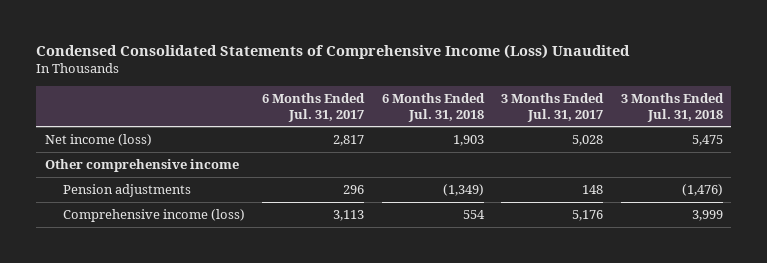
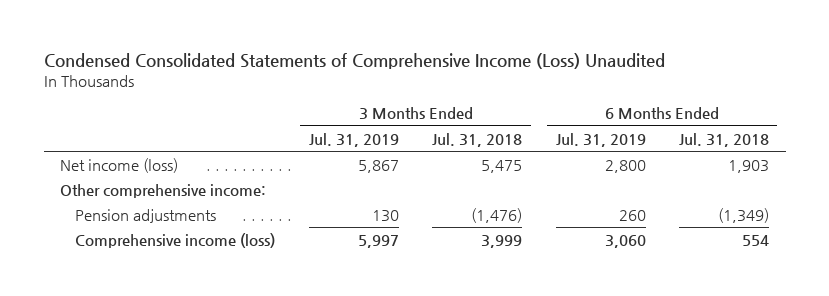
[262,93,366,122] 6 Months Ended Jul. 31, 2017 -> none
[501,93,605,122] 3 Months Ended Jul. 31, 2017 -> none
none -> [308,132,399,147] Jul. 31, 2019
none -> [555,132,646,147] Jul. 31, 2019
[44,159,239,173] Other comprehensive income -> [60,183,267,198] Other comprehensive income:

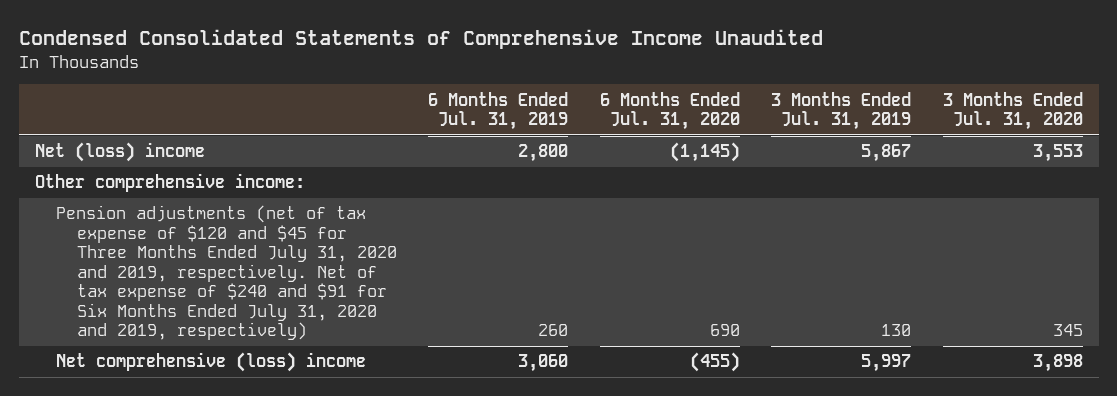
[43,53,665,70] Condensed Consolidated Statements of Comprehensive Income (Loss) Unaudited -> [18,28,823,49] Condensed Consolidated Statements of Comprehensive Income Unaudited
[432,132,523,147] Jul. 31, 2018 -> none
[678,132,769,147] Jul. 31, 2018 -> none
none -> [599,91,740,131] 6 Months Ended Jul. 31, 2020
none -> [942,91,1083,131] 3 Months Ended Jul. 31, 2020
[60,157,179,173] Net income (loss) -> [34,142,205,163] Net (loss) income
[75,208,217,223] Pension adjustments -> [55,205,397,340] Pension adjustments (net of tax expense of $120 and $45 for Three Months Ended July 31, 2020 and 2019, respectively. Net of tax expense of $240 and $91 for Six Months Ended July 31, 2020 and 2019, respectively)
[75,232,276,248] Comprehensive income (loss) -> [55,352,366,373] Net comprehensive (loss) income

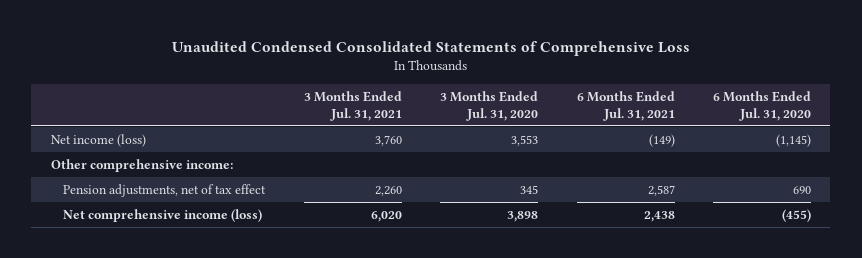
[18,28,823,49] Condensed Consolidated Statements of Comprehensive Income Unaudited -> [171,41,690,57] Unaudited Condensed Consolidated Statements of Comprehensive Loss
[428,91,569,131] 6 Months Ended Jul. 31, 2019 -> none
[771,91,912,131] 3 Months Ended Jul. 31, 2019 -> none
none -> [303,90,402,121] 3 Months Ended Jul. 31, 2021
none -> [576,90,675,121] 6 Months Ended Jul. 31, 2021
[34,142,205,163] Net (loss) income -> [50,133,146,147] Net income (loss)
[55,205,397,340] Pension adjustments (net of tax expense of $120 and $45 for Three Months Ended July 31, 2020 and 2019, respectively. Net of tax expense of $240 and $91 for Six Months Ended July 31, 2020 and 2019, respectively) -> [63,183,267,197] Pension adjustments, net of tax effect
[55,352,366,373] Net comprehensive (loss) income -> [63,208,263,222] Net comprehensive income (loss)

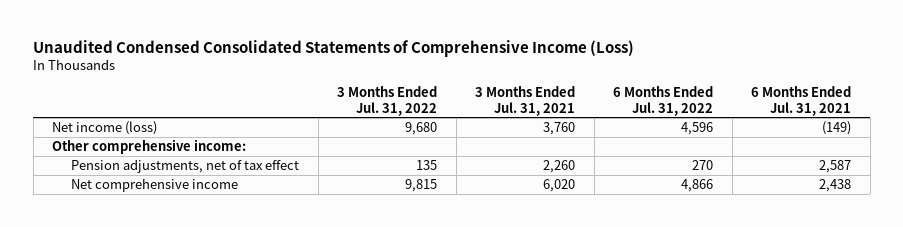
[171,41,690,57] Unaudited Condensed Consolidated Statements of Comprehensive Loss -> [33,40,635,58] Unaudited Condensed Consolidated Statements of Comprehensive Income (Loss)
[440,90,539,121] 3 Months Ended Jul. 31, 2020 -> none
[712,90,811,121] 6 Months Ended Jul. 31, 2020 -> none
none -> [337,86,438,116] 3 Months Ended Jul. 31, 2022
none -> [613,86,714,116] 6 Months Ended Jul. 31, 2022
[63,208,263,222] Net comprehensive income (loss) -> [71,178,239,193] Net comprehensive income

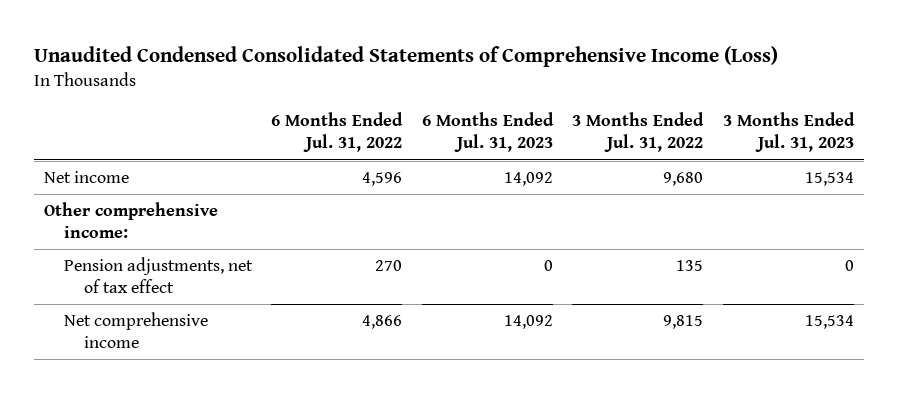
[475,86,576,116] 3 Months Ended Jul. 31, 2021 -> none
[751,86,852,116] 6 Months Ended Jul. 31, 2021 -> none
none -> [421,112,554,153] 6 Months Ended Jul. 31, 2023
none -> [722,112,855,153] 3 Months Ended Jul. 31, 2023
[52,121,158,136] Net income (loss) -> [43,171,129,184] Net income

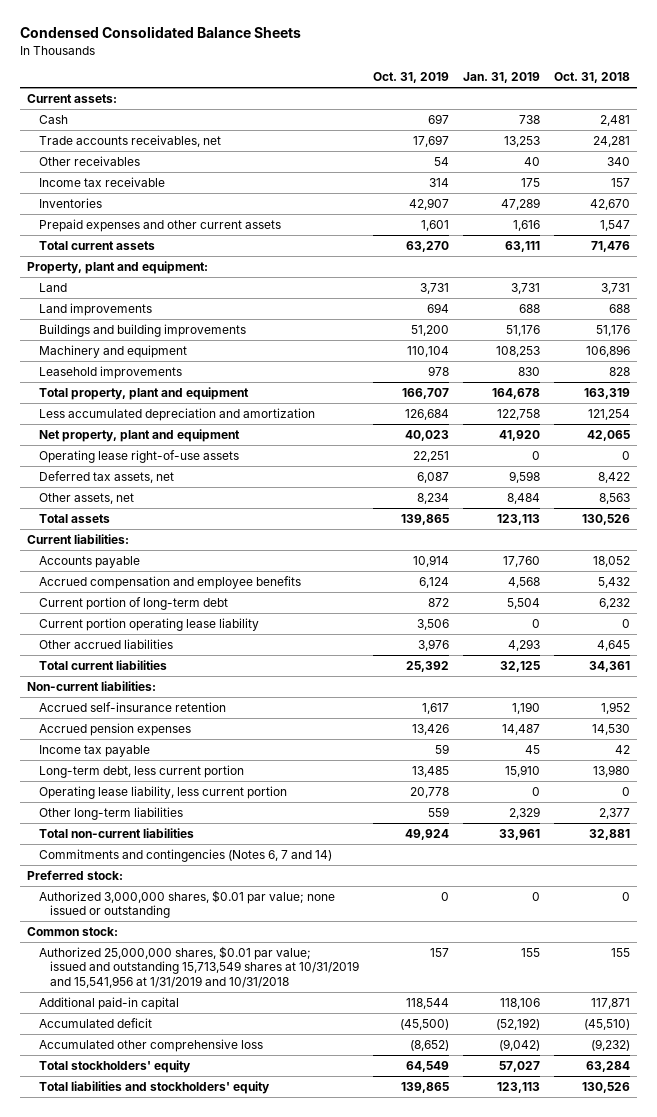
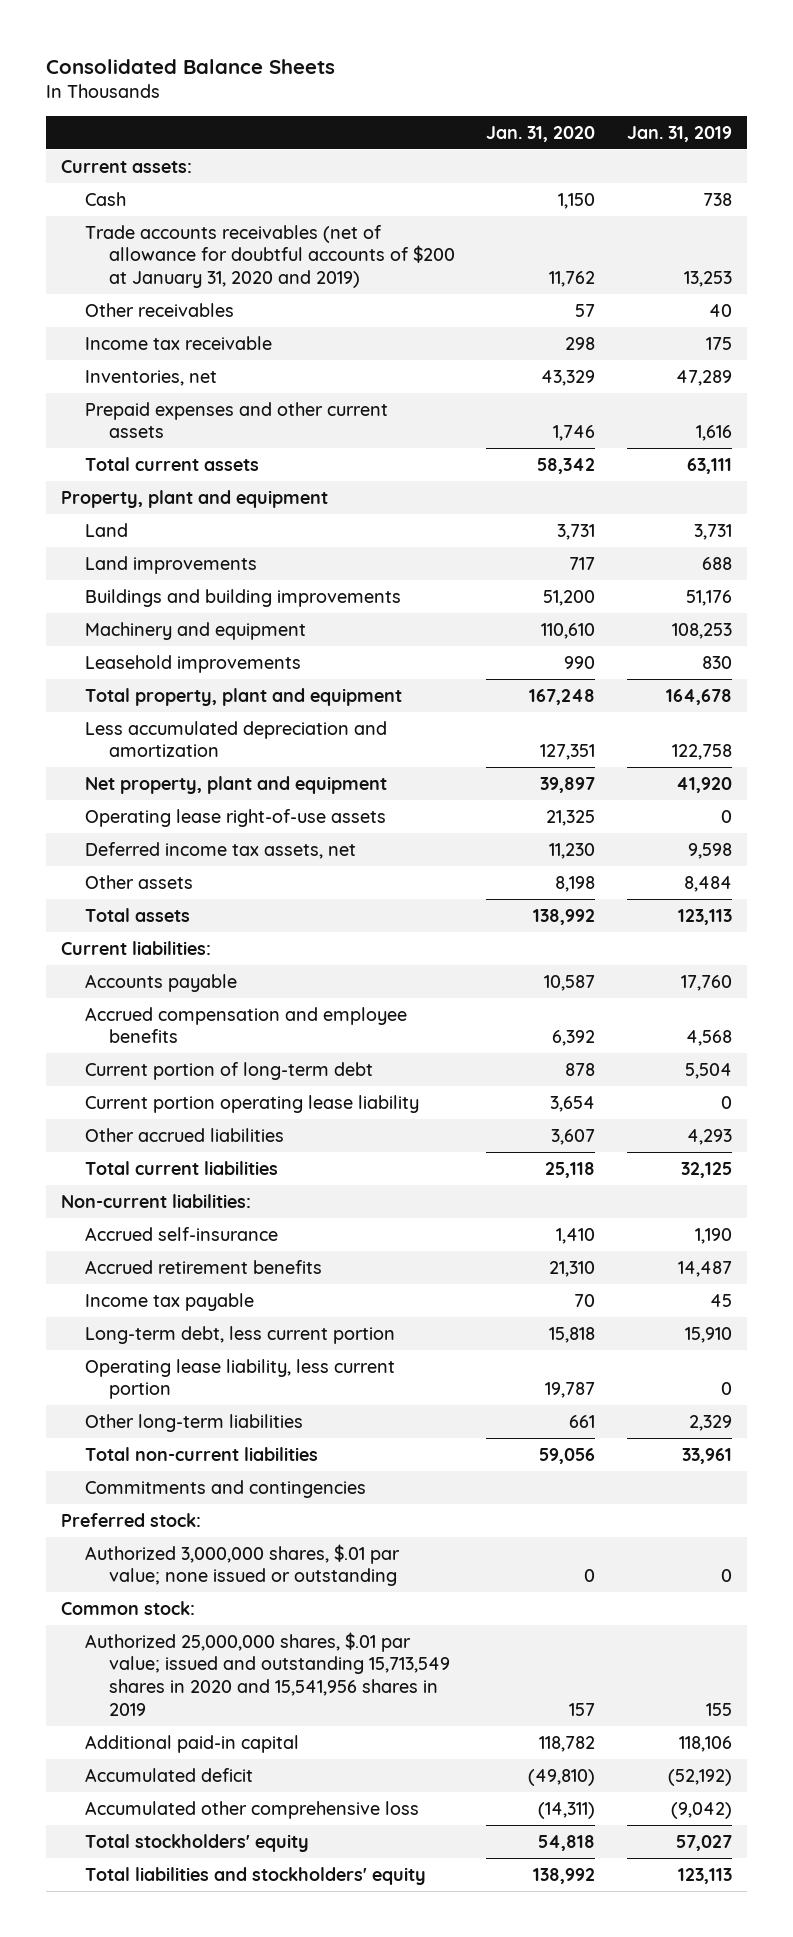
[19,26,301,39] Condensed Consolidated Balance Sheets -> [45,58,335,74] Consolidated Balance Sheets
[373,72,450,84] Oct. 31, 2019 -> none
[554,72,631,84] Oct. 31, 2018 -> none
none -> [486,125,596,142] Jan. 31, 2020
[38,134,221,147] Trade accounts receivables, net -> [85,224,456,289] Trade accounts receivables (net of allowance for doubtful accounts of $200 at January 31, 2020 and 2019)
[38,197,102,208] Inventories -> [85,369,218,386] Inventories, net
[26,260,208,274] Property, plant and equipment: -> [61,489,329,508] Property, plant and equipment
[38,470,174,483] Deferred tax assets, net -> [85,841,357,859] Deferred income tax assets, net
[38,492,134,504] Other assets, net -> [85,874,194,889] Other assets
[38,701,226,712] Accrued self-insurance retention -> [85,1226,279,1241] Accrued self-insurance
[38,722,191,736] Accrued pension expenses -> [85,1259,323,1274] Accrued retirement benefits
[38,848,332,862] Commitments and contingencies (Notes 6, 7 and 14) -> [85,1479,367,1498] Commitments and contingencies
[38,889,335,919] Authorized 3,000,000 shares, $0.01 par value; none issued or outstanding -> [85,1543,401,1587] Authorized 3,000,000 shares, $.01 par value; none issued or outstanding
[38,945,360,989] Authorized 25,000,000 shares, $0.01 par value; issued and outstanding 15,713,549 shares at 10/31/2019 and 15,541,956 at 1/31/2019 and 10/31/2018 -> [85,1631,451,1716] Authorized 25,000,000 shares, $.01 par value; issued and outstanding 15,713,549 shares in 2020 and 15,541,956 shares in 2019

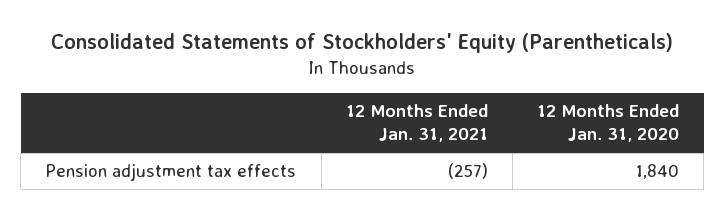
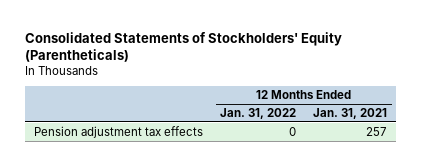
[536,103,679,143] 12 Months Ended Jan. 31, 2020 -> none
none -> [219,108,296,120] Jan. 31, 2022
[447,163,488,180] (257) -> [366,126,388,136] 257

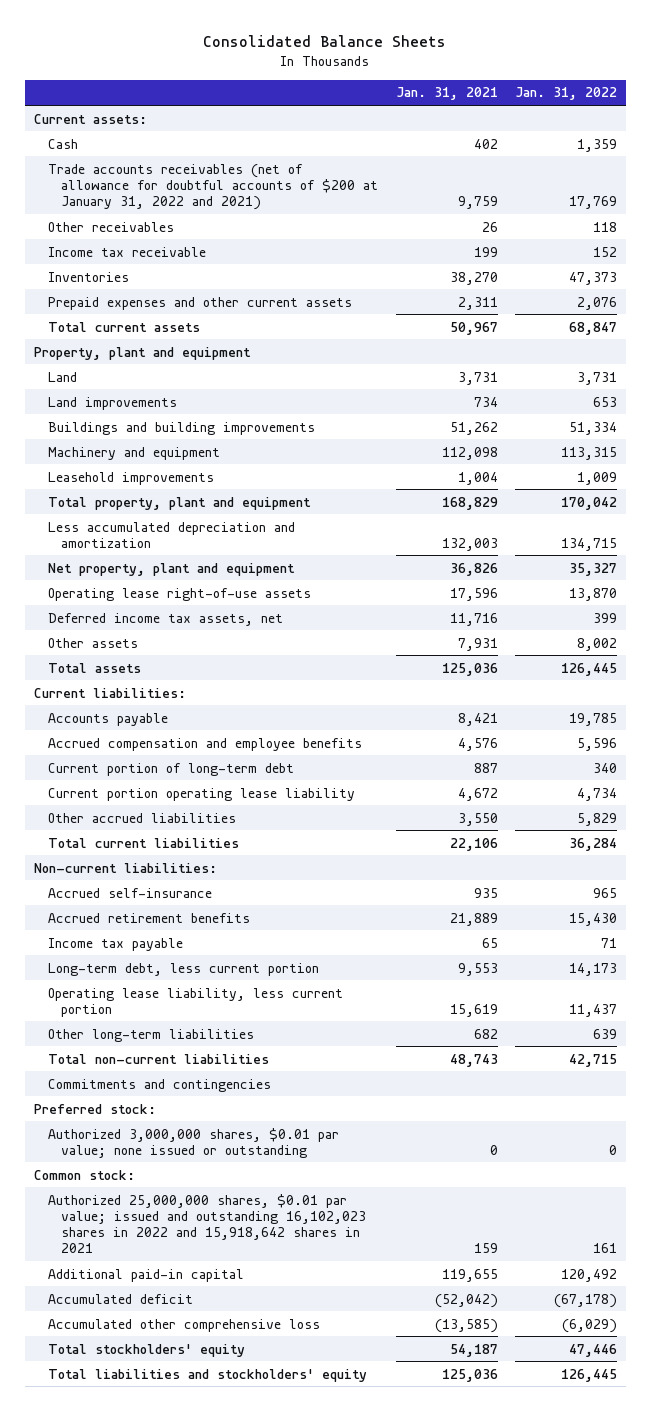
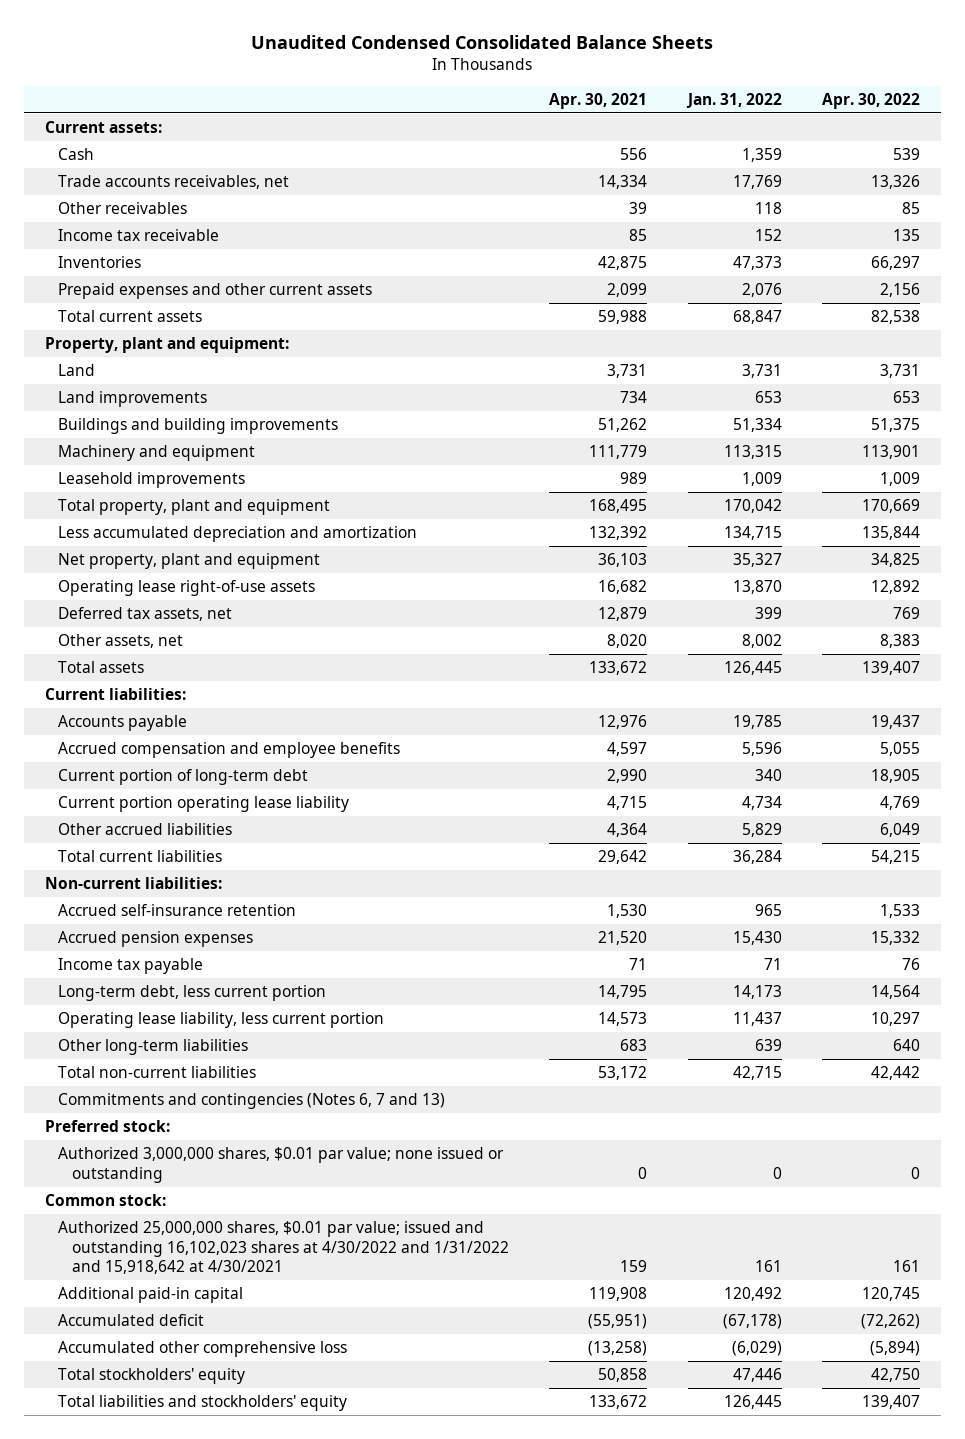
[203,35,447,48] Consolidated Balance Sheets -> [251,34,714,49] Unaudited Condensed Consolidated Balance Sheets
[395,87,498,101] Jan. 31, 2021 -> none
none -> [549,92,648,109] Apr. 30, 2021
none -> [822,92,921,109] Apr. 30, 2022
[47,163,379,210] Trade accounts receivables (net of allowance for doubtful accounts of $200 at January 31, 2022 and 2021) -> [58,175,290,190] Trade accounts receivables, net
[33,346,251,360] Property, plant and equipment -> [44,337,289,354] Property, plant and equipment:
[47,612,283,626] Deferred income tax assets, net -> [58,607,233,622] Deferred tax assets, net
[47,637,138,648] Other assets -> [58,634,184,649] Other assets, net
[47,887,212,898] Accrued self-insurance -> [58,904,297,917] Accrued self-insurance retention
[47,912,250,923] Accrued retirement benefits -> [58,931,254,948] Accrued pension expenses
[47,1078,271,1092] Commitments and contingencies -> [58,1093,446,1110] Commitments and contingencies (Notes 6, 7 and 13)
[47,1193,367,1253] Authorized 25,000,000 shares, $0.01 par value; issued and outstanding 16,102,023 shares in 2022 and 15,918,642 shares in 2021 -> [58,1221,509,1275] Authorized 25,000,000 shares, $0.01 par value; issued and outstanding 16,102,023 shares at 4/30/2022 and 1/31/2022 and 15,918,642 at 4/30/2021

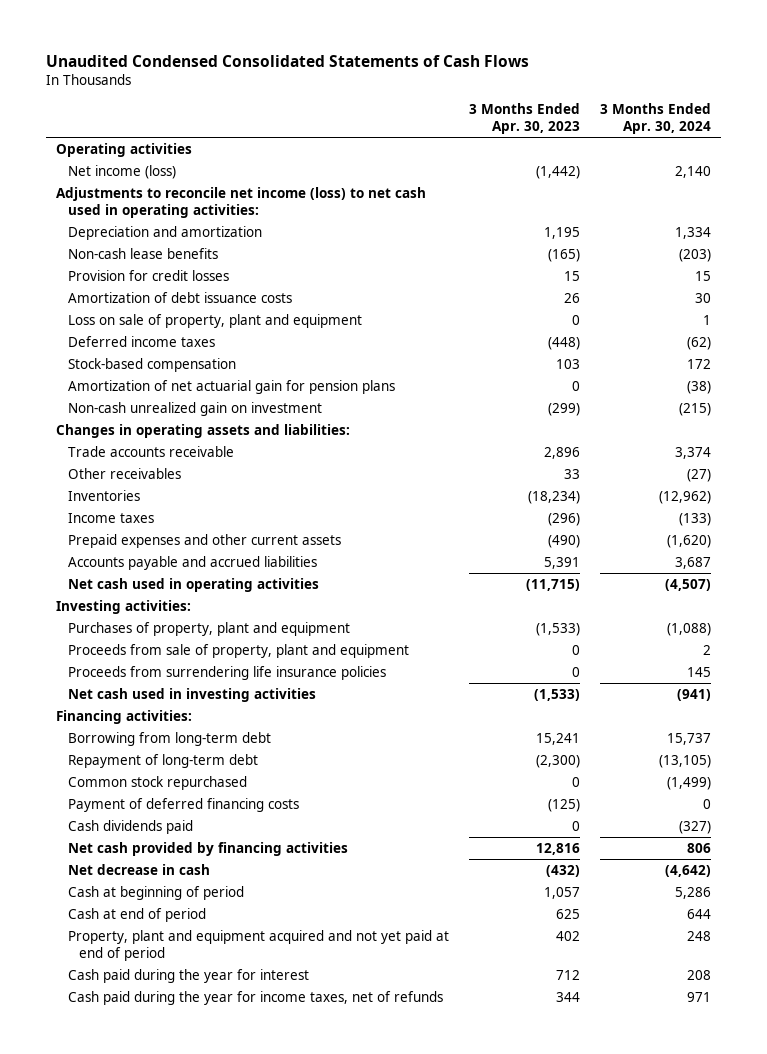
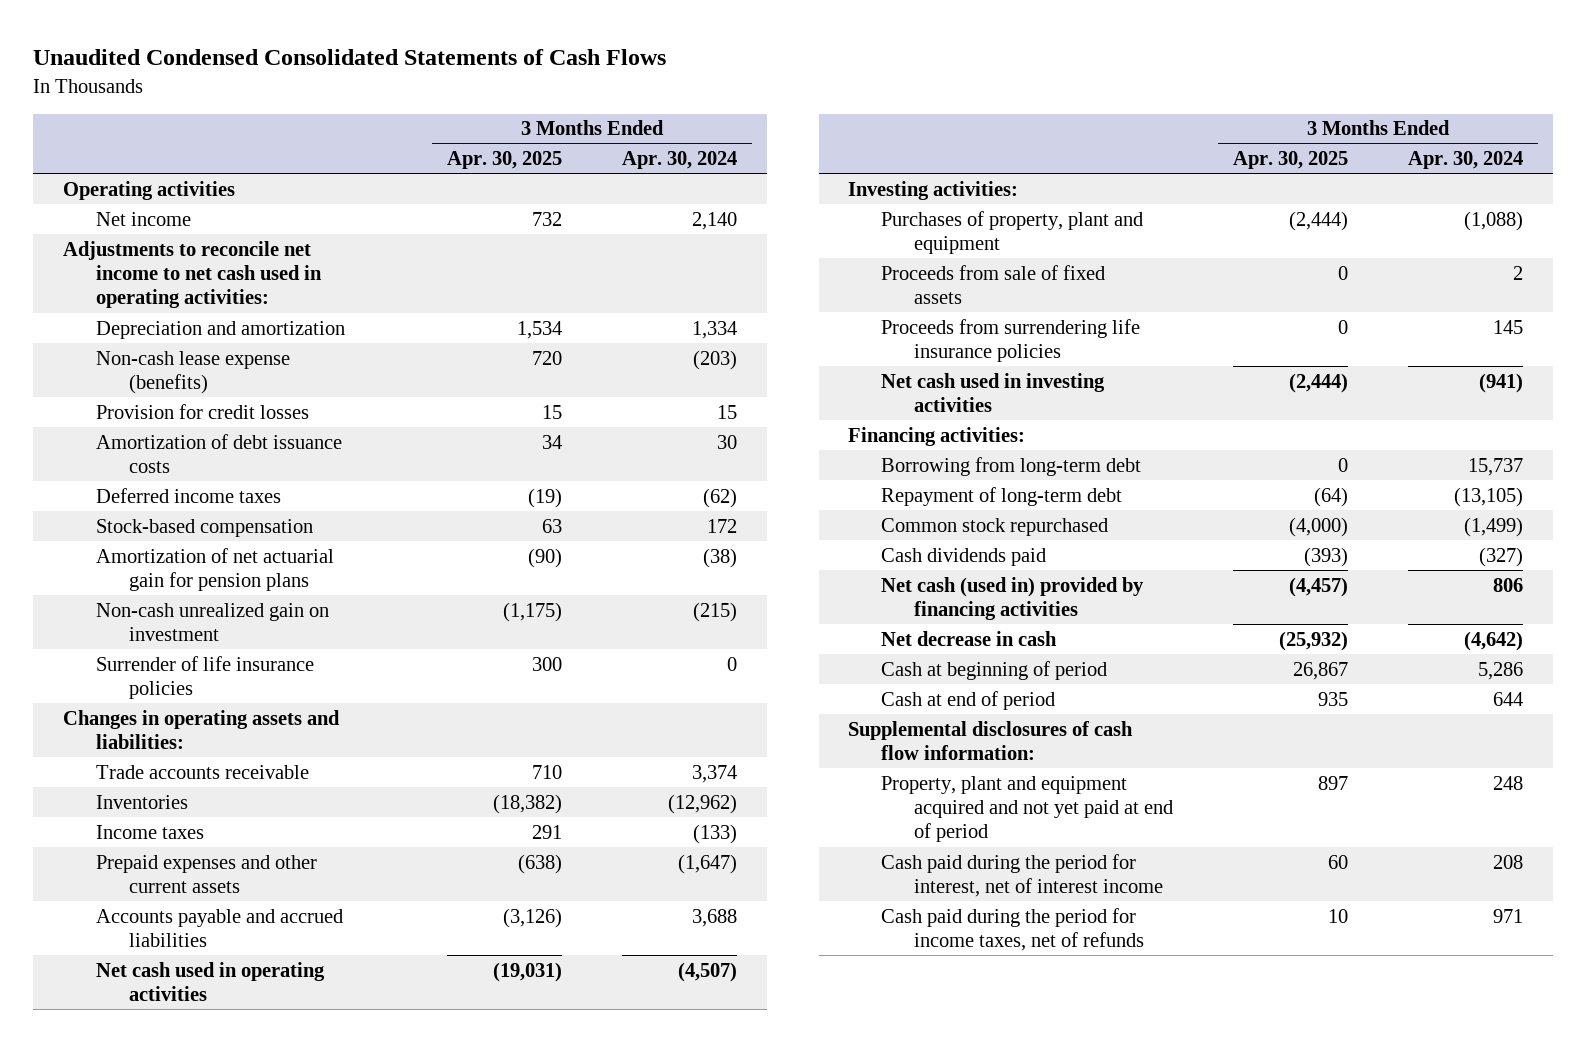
[468,103,580,135] 3 Months Ended Apr. 30, 2023 -> none
none -> [447,151,563,170] Apr. 30, 2025
[67,164,176,179] Net income (loss) -> [95,211,191,226] Net income
[56,186,427,218] Adjustments to reconcile net income (loss) to net cash used in operating activities: -> [62,240,322,309] Adjustments to reconcile net income to net cash used in operating activities:
[67,247,218,259] Non-cash lease benefits -> [95,350,290,395] Non-cash lease expense (benefits)
[67,313,362,328] Loss on sale of property, plant and equipment -> none
none -> [95,655,314,700] Surrender of life insurance policies
[67,467,181,479] Other receivables -> none
[667,534,712,548] (1,620) -> [677,853,737,874] (1,647)
[675,556,712,569] 3,687 -> [691,908,737,927] 3,688
[67,643,409,658] Proceeds from sale of property, plant and equipment -> none
none -> [881,264,1106,305] Proceeds from sale of fixed assets
[67,797,299,812] Payment of deferred financing costs -> none
[67,841,348,856] Net cash provided by financing activities -> [881,576,1145,621] Net cash (used in) provided by financing activities
none -> [848,720,1134,761] Supplemental disclosures of cash flow information:
[67,968,309,983] Cash paid during the year for interest -> [881,853,1164,898] Cash paid during the period for interest, net of interest income
[67,990,443,1005] Cash paid during the year for income taxes, net of refunds -> [881,907,1145,952] Cash paid during the period for income taxes, net of refunds

